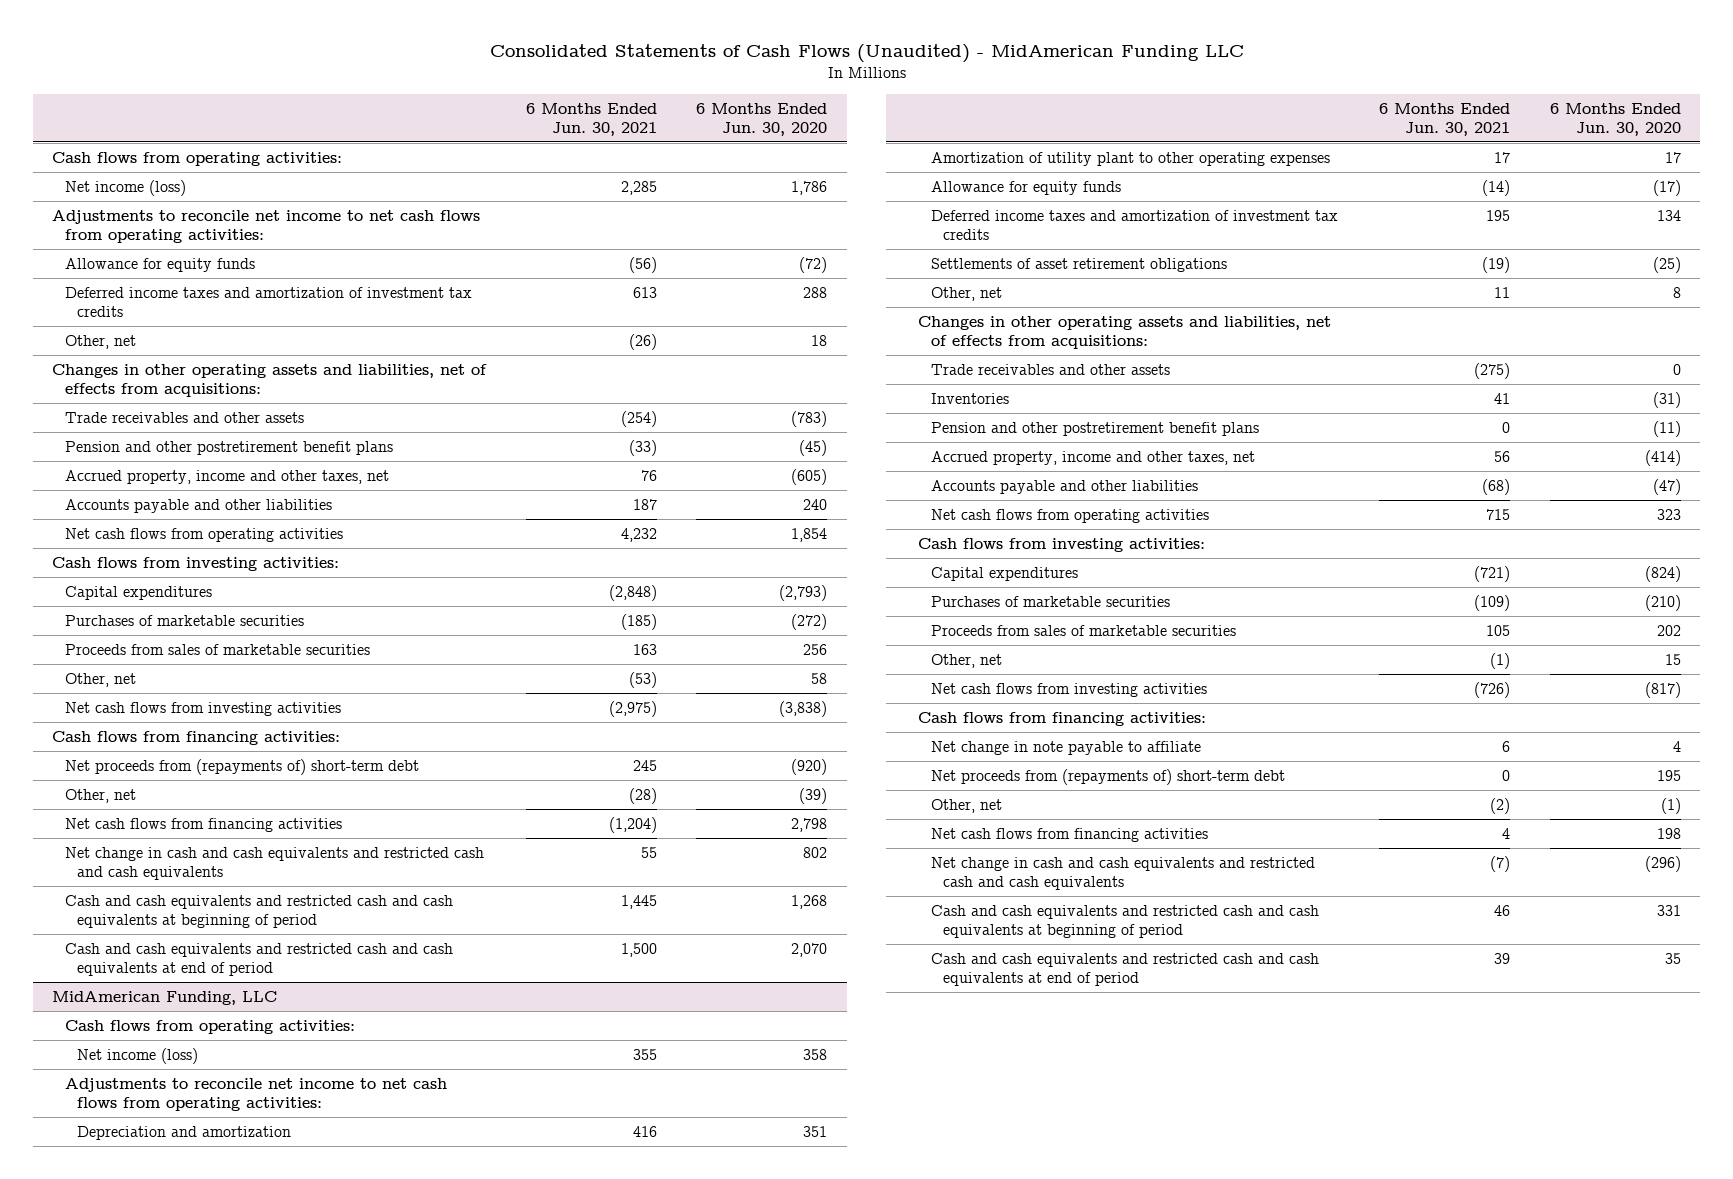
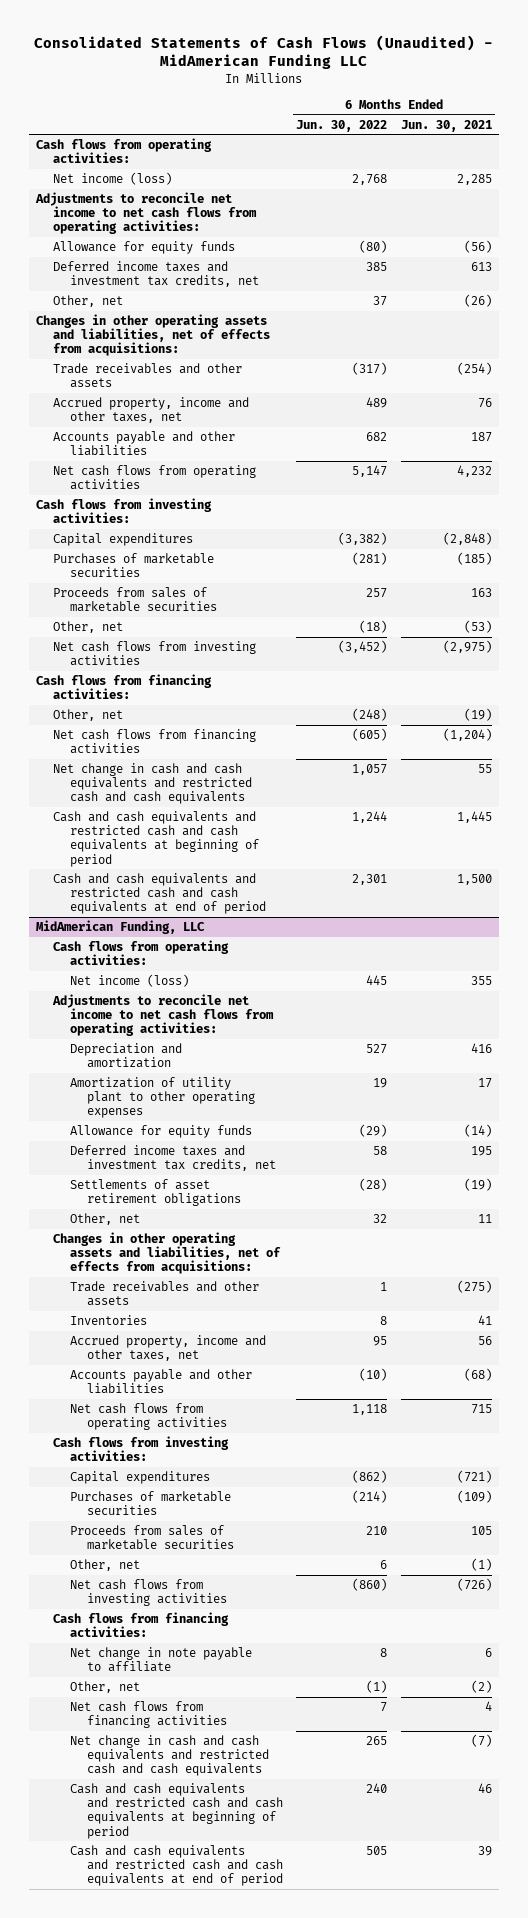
[696,102,828,136] 6 Months Ended Jun. 30, 2020 -> none
none -> [296,119,388,132] Jun. 30, 2022
[64,286,472,318] Deferred income taxes and amortization of investment tax credits -> [52,261,259,288] Deferred income taxes and investment tax credits, net
[64,440,393,455] Pension and other postretirement benefit plans -> none
[64,758,419,775] Net proceeds from (repayments of) short-term debt -> none
[628,787,657,804] (28) -> [463,708,492,722] (19)
[930,209,1338,241] Deferred income taxes and amortization of investment tax credits -> [69,1145,276,1172] Deferred income taxes and investment tax credits, net
[930,421,1259,436] Pension and other postretirement benefit plans -> none
[930,768,1285,785] Net proceeds from (repayments of) short-term debt -> none

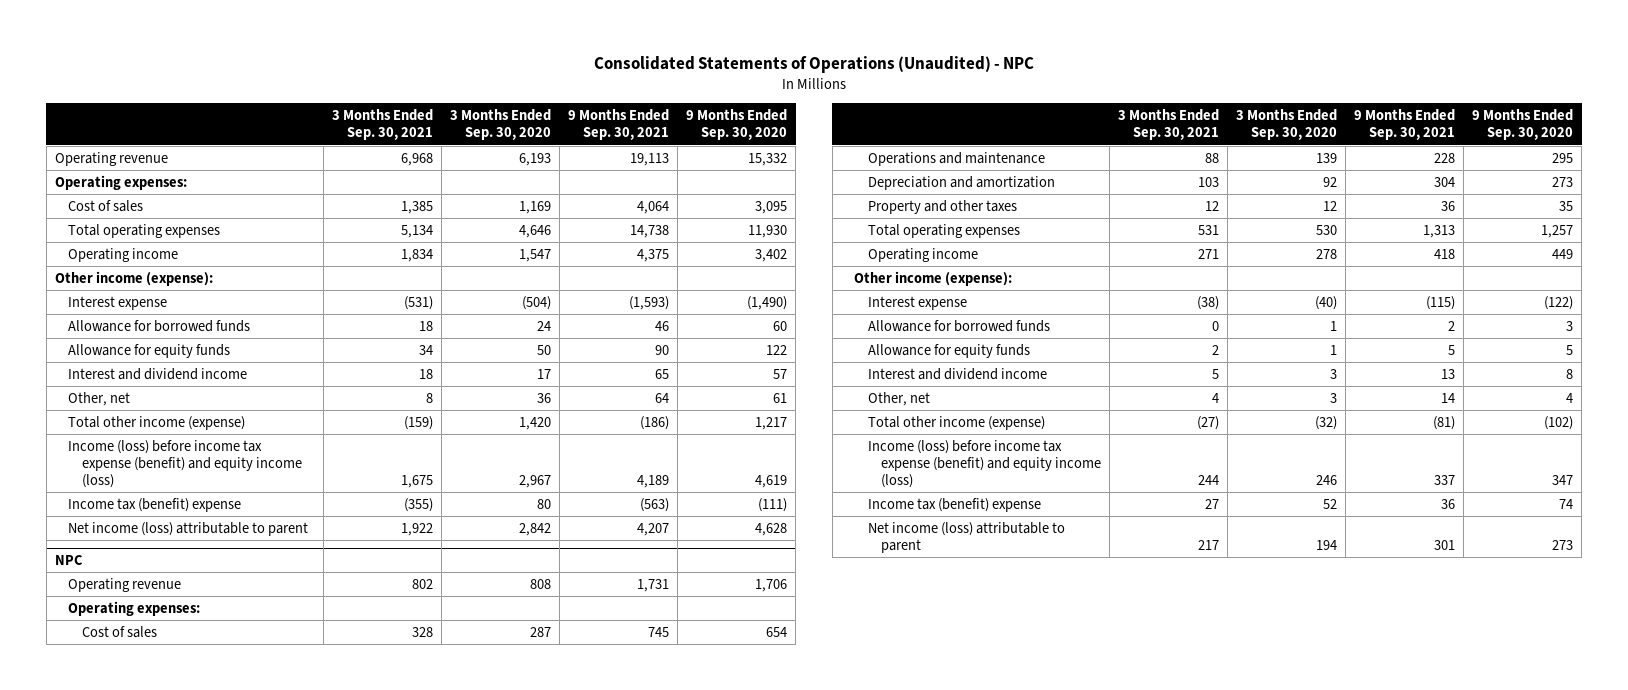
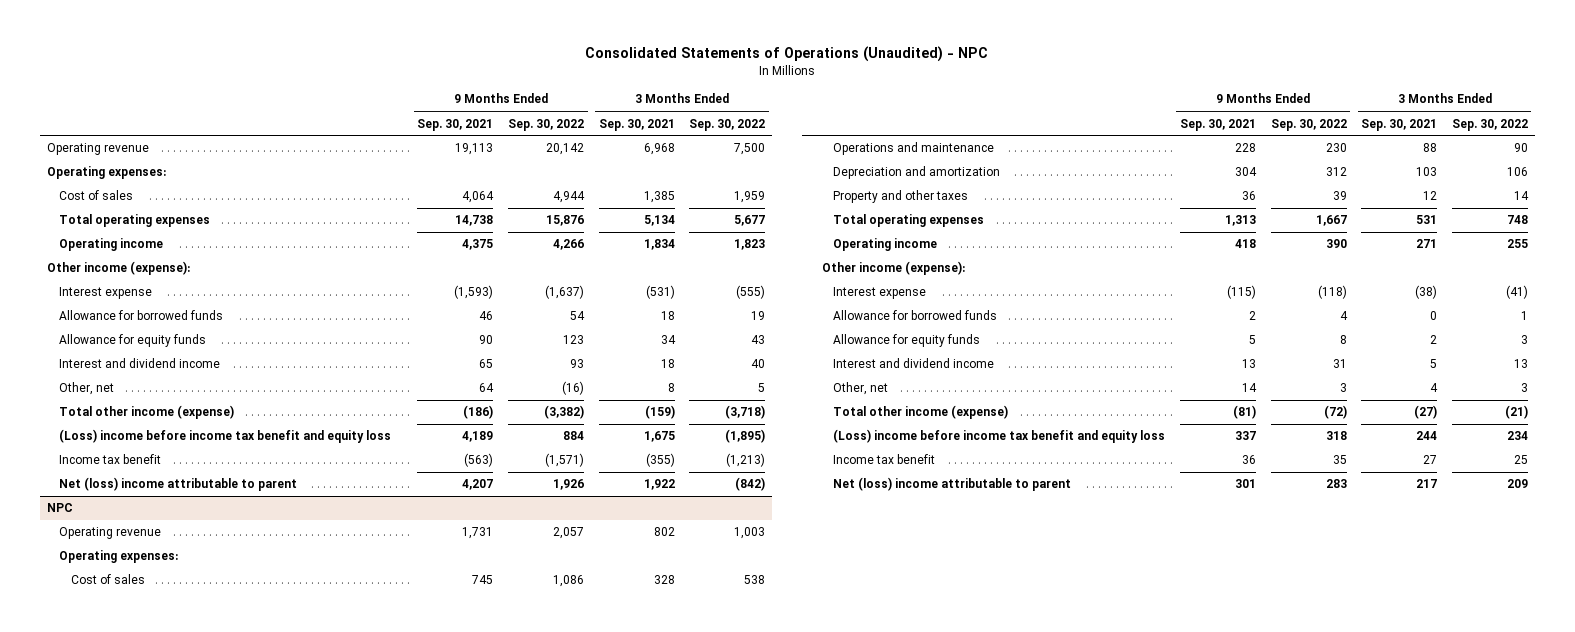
[450,109,552,141] 3 Months Ended Sep. 30, 2020 -> none
[686,109,788,141] 9 Months Ended Sep. 30, 2020 -> none
none -> [507,118,584,131] Sep. 30, 2022
none -> [689,118,766,131] Sep. 30, 2022
[68,439,302,489] Income (loss) before income tax expense (benefit) and equity income (loss) -> [58,429,391,444] (Loss) income before income tax benefit and equity loss
[68,497,242,512] Income tax (benefit) expense -> [58,454,161,465] Income tax benefit
[68,521,309,536] Net income (loss) attributable to parent -> [58,477,297,492] Net (loss) income attributable to parent
[867,439,1102,489] Income (loss) before income tax expense (benefit) and equity income (loss) -> [833,429,1166,444] (Loss) income before income tax benefit and equity loss
[867,497,1041,512] Income tax (benefit) expense -> [833,454,936,465] Income tax benefit
[867,521,1065,553] Net income (loss) attributable to parent -> [833,477,1072,492] Net (loss) income attributable to parent

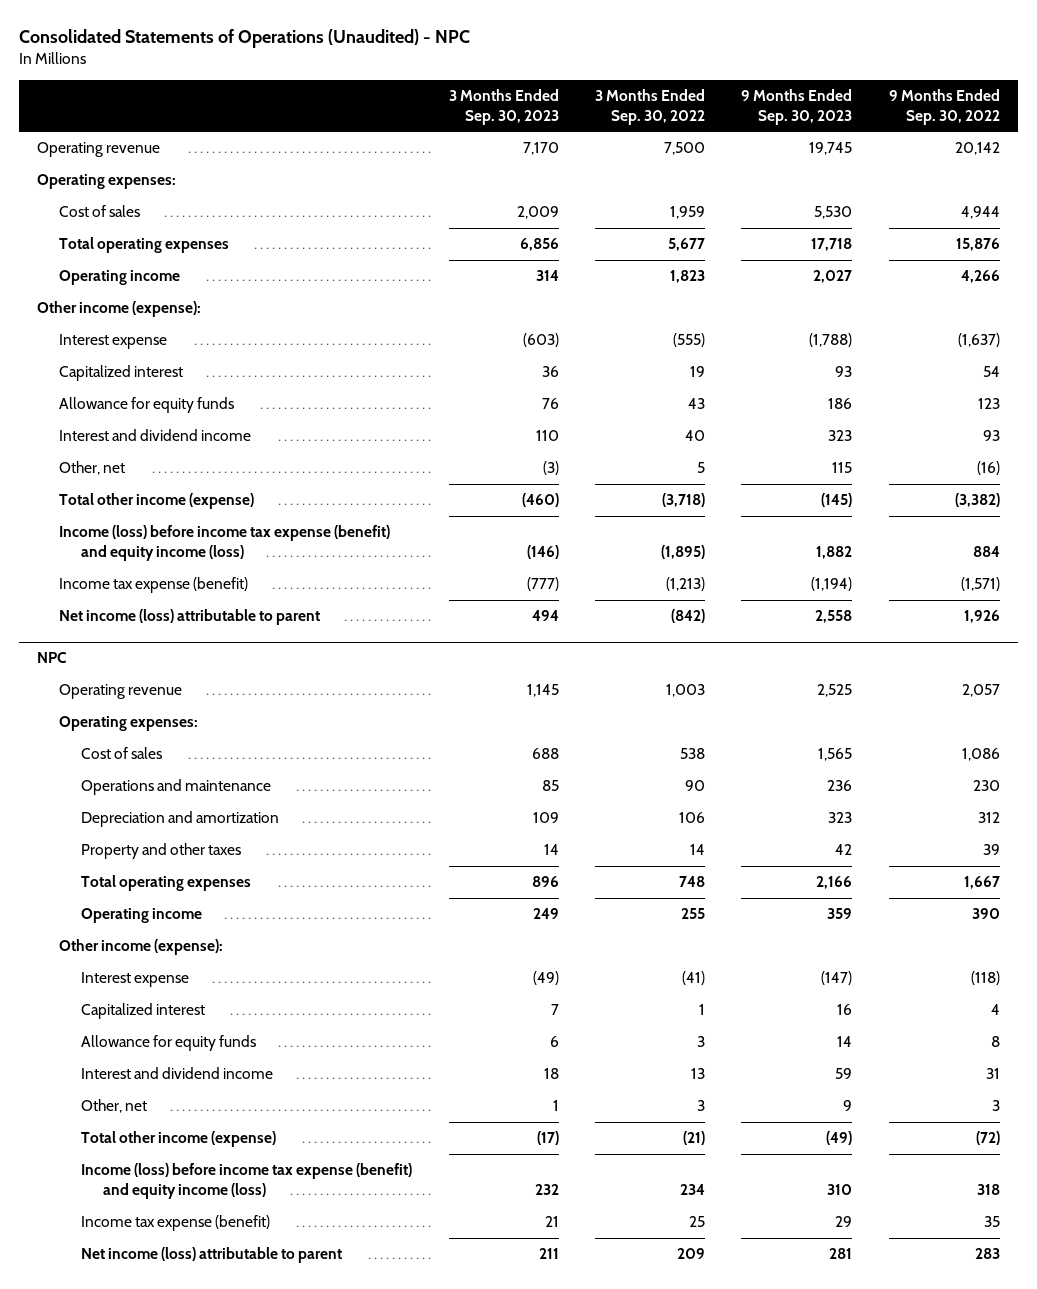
[417,118,494,131] Sep. 30, 2021 -> none
[598,118,675,131] Sep. 30, 2021 -> none
none -> [448,89,559,126] 3 Months Ended Sep. 30, 2023
none -> [741,89,853,126] 9 Months Ended Sep. 30, 2023
[58,310,223,321] Allowance for borrowed funds -> [59,365,184,382] Capitalized interest
[58,429,391,444] (Loss) income before income tax benefit and equity loss -> [59,525,391,562] Income (loss) before income tax expense (benefit) and equity income (loss)
[58,454,161,465] Income tax benefit -> [59,577,249,594] Income tax expense (benefit)
[58,477,297,492] Net (loss) income attributable to parent -> [59,609,321,626] Net income (loss) attributable to parent
[833,310,998,321] Allowance for borrowed funds -> [81,1003,206,1020] Capitalized interest
[833,429,1166,444] (Loss) income before income tax benefit and equity loss -> [81,1163,413,1200] Income (loss) before income tax expense (benefit) and equity income (loss)
[833,454,936,465] Income tax benefit -> [81,1215,271,1232] Income tax expense (benefit)
[833,477,1072,492] Net (loss) income attributable to parent -> [81,1247,343,1264] Net income (loss) attributable to parent

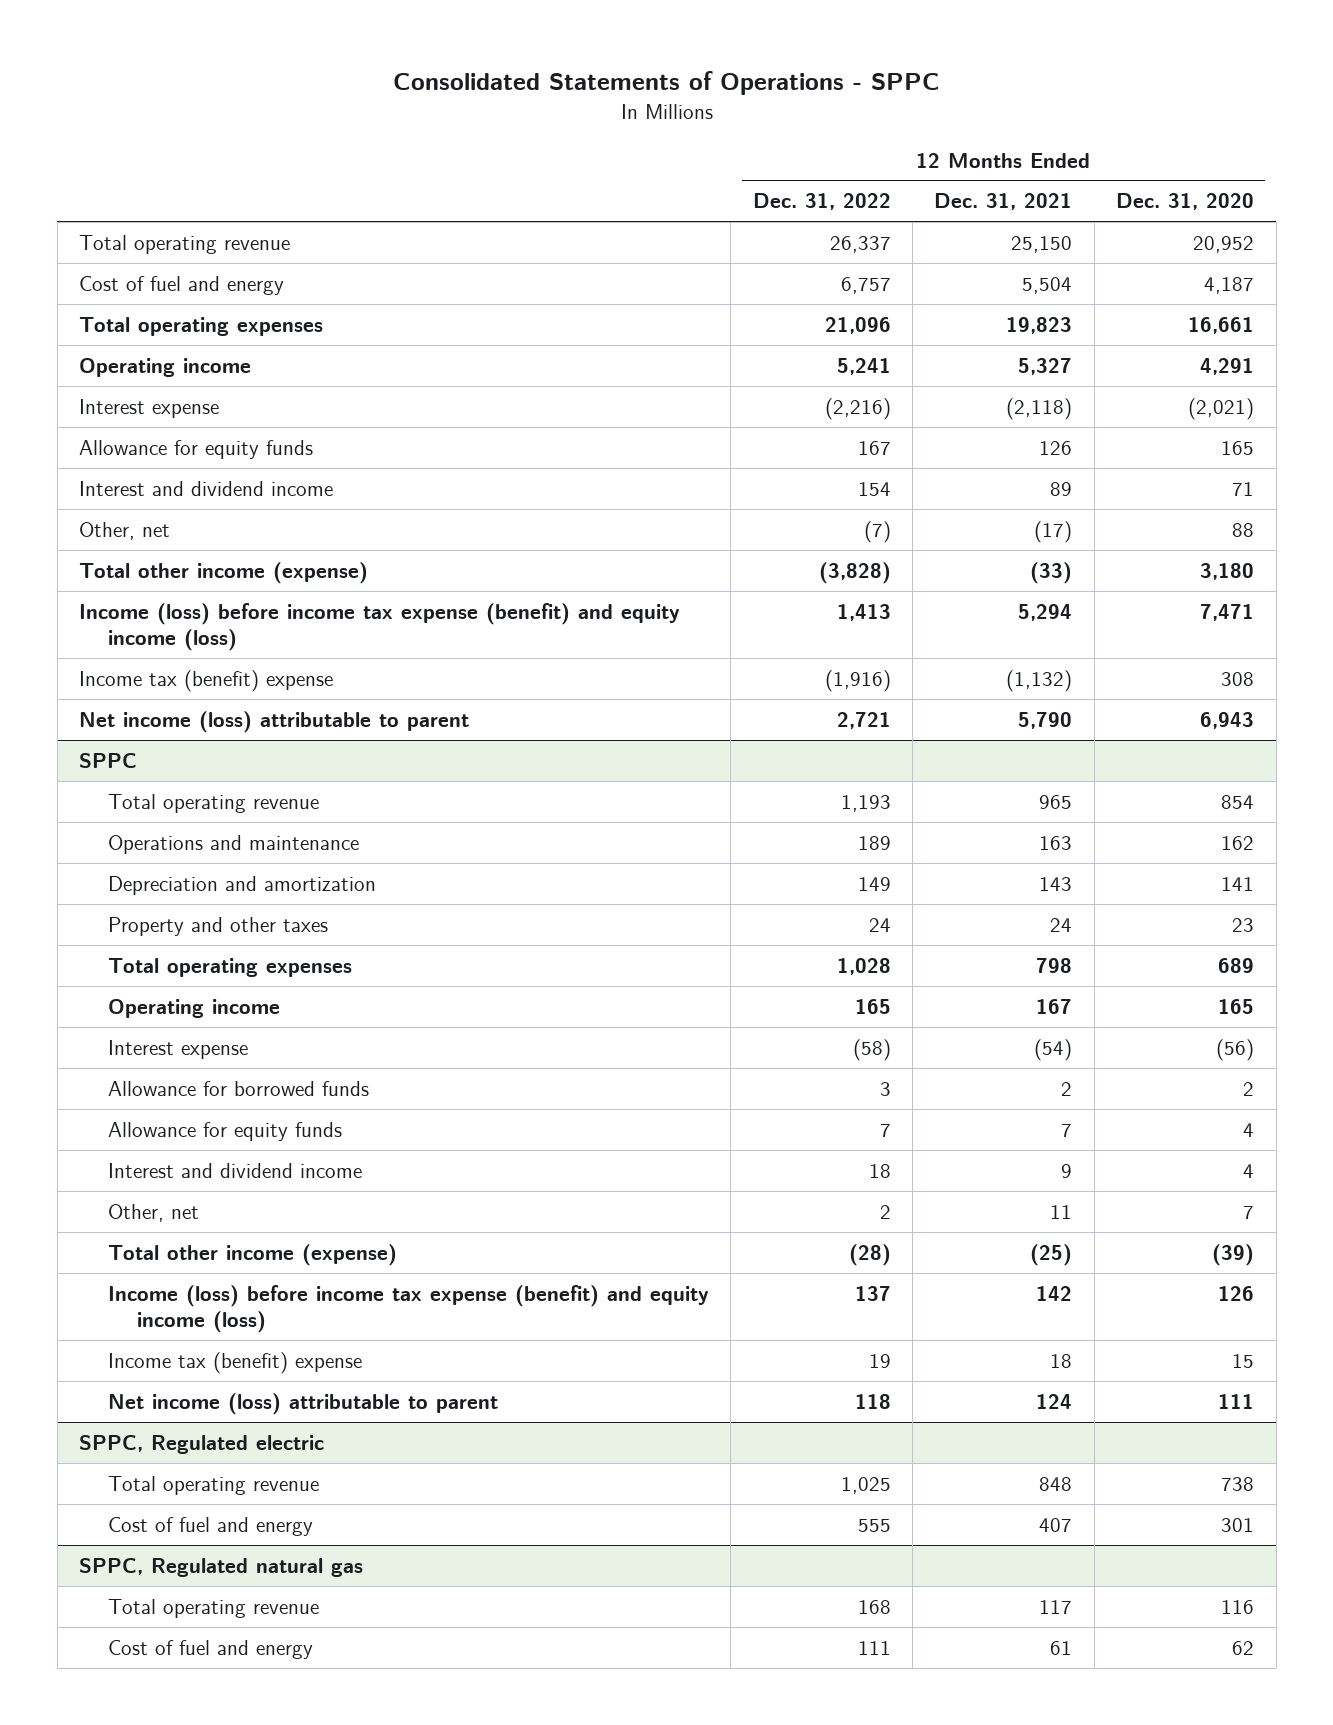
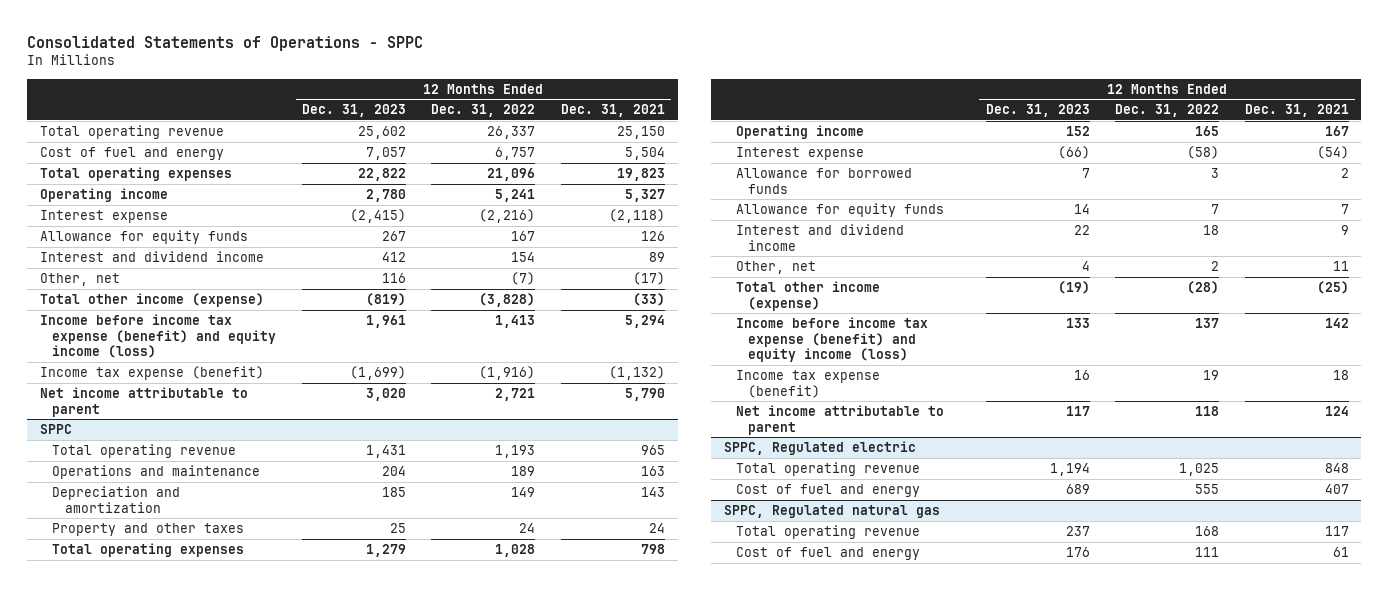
[1116,193,1255,211] Dec. 31, 2020 -> none
none -> [301,104,406,118] Dec. 31, 2023
[79,602,681,651] Income (loss) before income tax expense (benefit) and equity income (loss) -> [39,314,277,359] Income before income tax expense (benefit) and equity income (loss)
[79,669,334,692] Income tax (benefit) expense -> [39,366,264,381] Income tax expense (benefit)
[79,710,470,733] Net income (loss) attributable to parent -> [39,387,248,417] Net income attributable to parent
[107,1284,709,1333] Income (loss) before income tax expense (benefit) and equity income (loss) -> [735,317,928,363] Income before income tax expense (benefit) and equity income (loss)
[107,1351,362,1374] Income tax (benefit) expense -> [735,370,880,398] Income tax expense (benefit)
[107,1392,498,1415] Net income (loss) attributable to parent -> [735,405,944,435] Net income attributable to parent

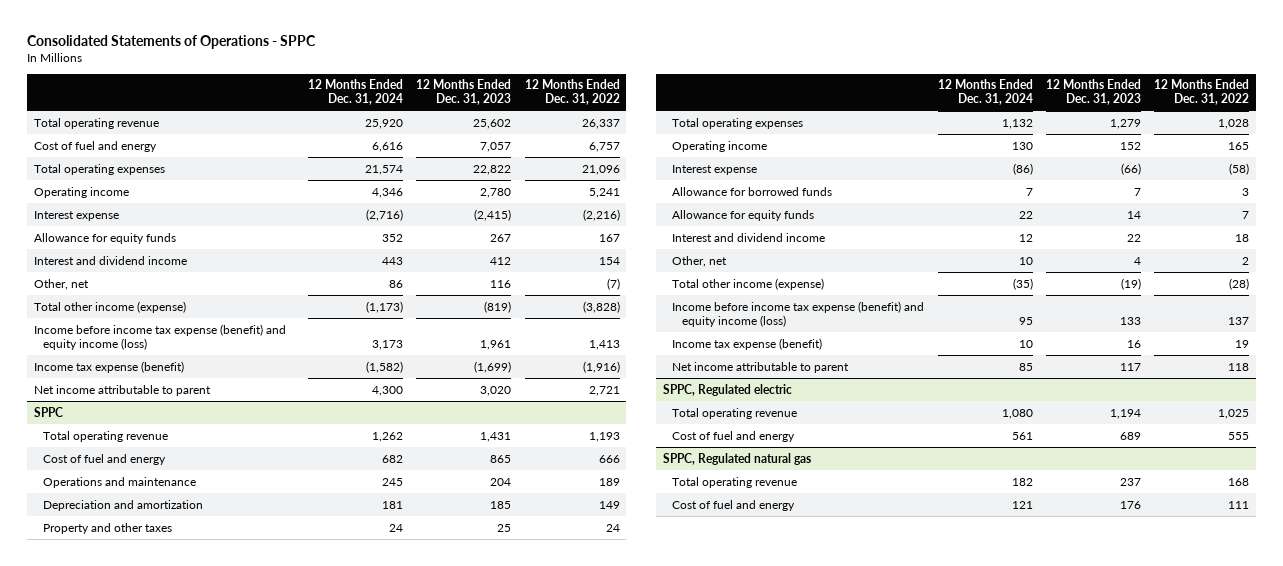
[561,104,666,118] Dec. 31, 2021 -> none
none -> [308,79,404,106] 12 Months Ended Dec. 31, 2024
none -> [43,453,167,465] Cost of fuel and energy

